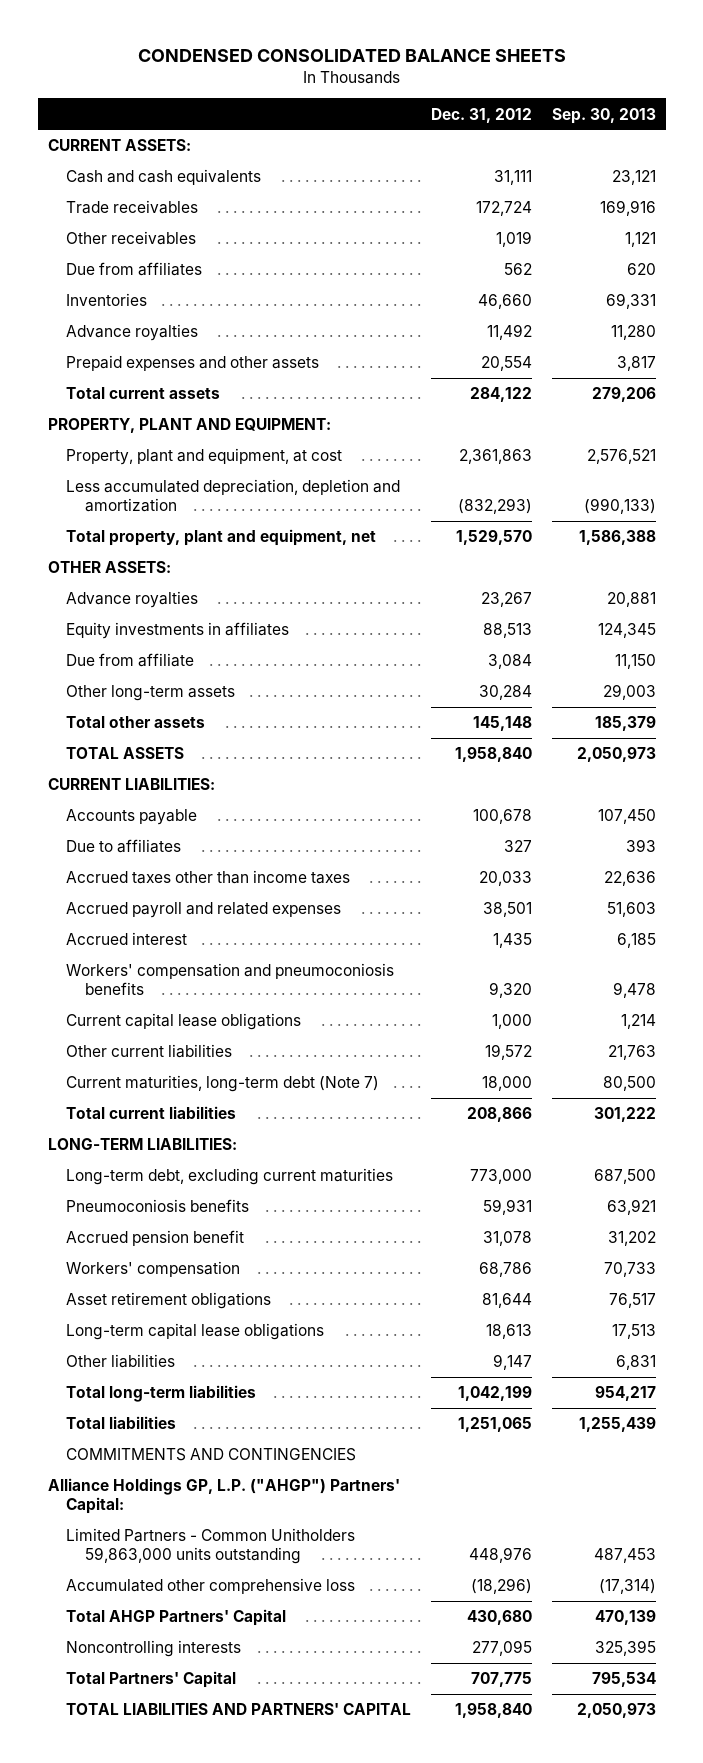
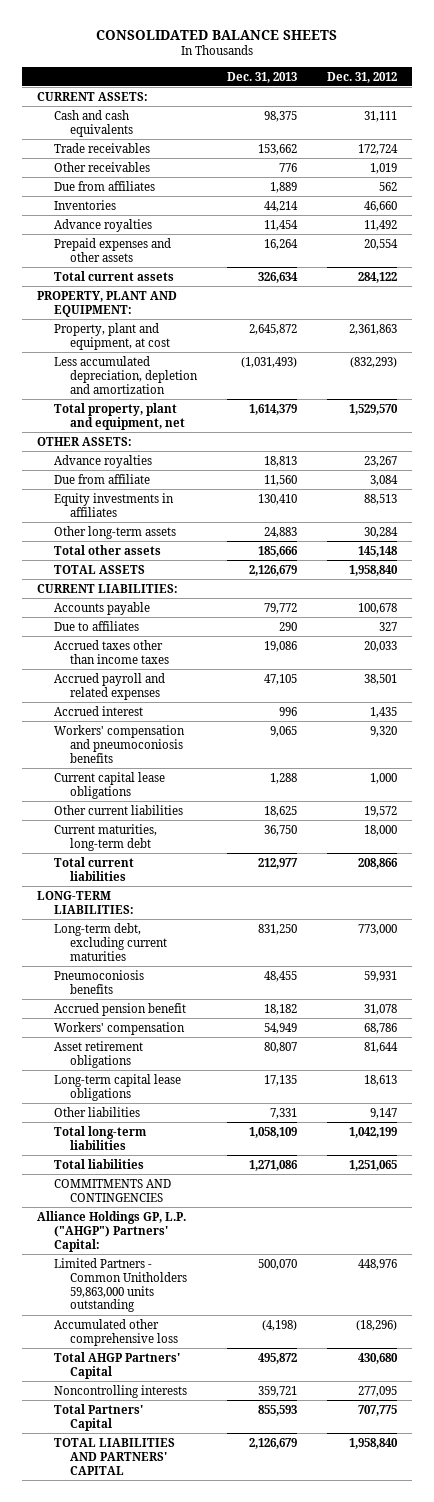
[137,48,566,62] CONDENSED CONSOLIDATED BALANCE SHEETS -> [96,29,338,40] CONSOLIDATED BALANCE SHEETS
[551,107,656,124] Sep. 30, 2013 -> none
none -> [227,71,298,83] Dec. 31, 2013
[66,622,290,640] Equity investments in affiliates -> [53,492,174,517] Equity investments in affiliates
[66,1075,380,1093] Current maturities, long-term debt (Note 7) -> [53,823,157,851] Current maturities, long-term debt

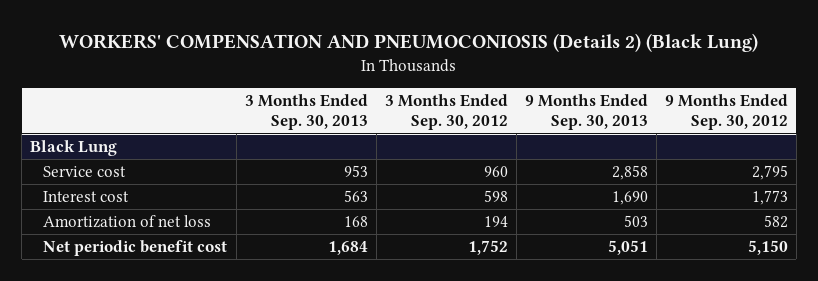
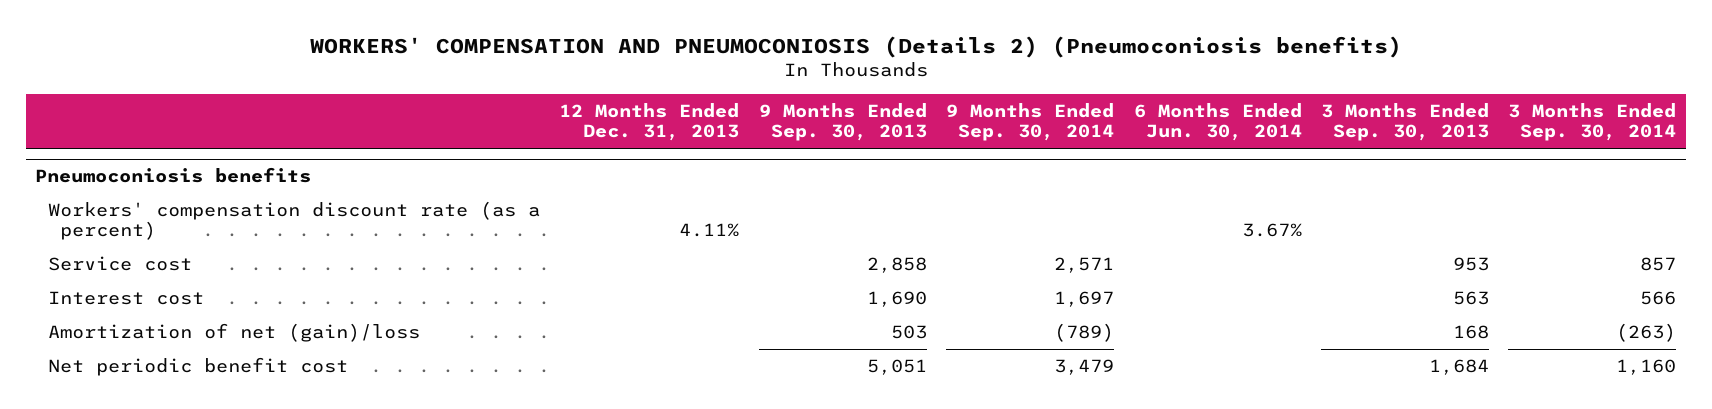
[59,33,759,53] WORKERS' COMPENSATION AND PNEUMOCONIOSIS (Details 2) (Black Lung) -> [309,35,1402,58] WORKERS' COMPENSATION AND PNEUMOCONIOSIS (Details 2) (Pneumoconiosis benefits)
[384,94,508,130] 3 Months Ended Sep. 30, 2012 -> none
[664,94,788,130] 9 Months Ended Sep. 30, 2012 -> none
none -> [559,103,740,142] 12 Months Ended Dec. 31, 2013
none -> [946,103,1115,142] 9 Months Ended Sep. 30, 2014
none -> [1133,103,1302,142] 6 Months Ended Jun. 30, 2014
none -> [1508,103,1677,142] 3 Months Ended Sep. 30, 2014
[30,140,118,157] Black Lung -> none
none -> [35,167,312,184] Pneumoconiosis benefits
none -> [47,201,540,241] Workers' compensation discount rate (as a percent)
[43,215,212,229] Amortization of net loss -> [47,323,420,343] Amortization of net (gain)/loss

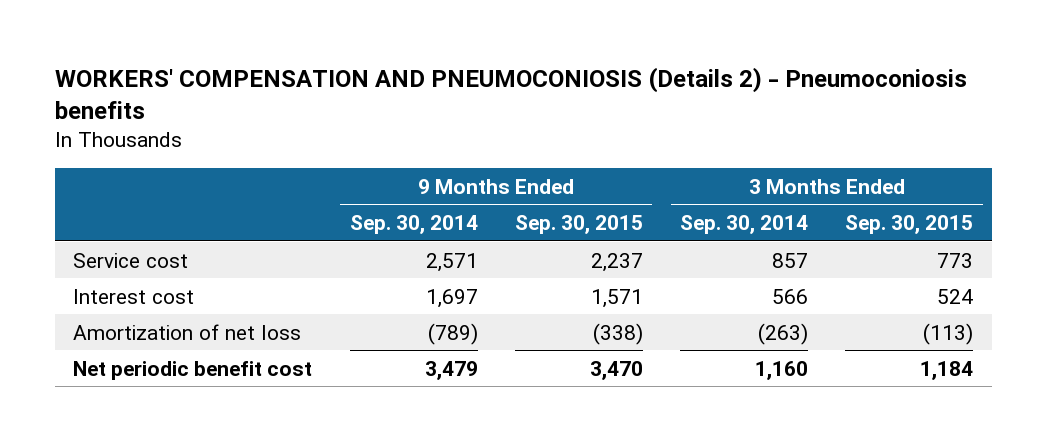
[309,35,1402,58] WORKERS' COMPENSATION AND PNEUMOCONIOSIS (Details 2) (Pneumoconiosis benefits) -> [54,66,967,120] WORKERS' COMPENSATION AND PNEUMOCONIOSIS (Details 2) - Pneumoconiosis benefits
[559,103,740,142] 12 Months Ended Dec. 31, 2013 -> none
[758,103,927,142] 9 Months Ended Sep. 30, 2013 -> none
[1133,103,1302,142] 6 Months Ended Jun. 30, 2014 -> none
[1320,103,1489,142] 3 Months Ended Sep. 30, 2013 -> none
none -> [514,215,643,235] Sep. 30, 2015
none -> [845,215,974,235] Sep. 30, 2015
[35,167,312,184] Pneumoconiosis benefits -> none
[47,201,540,241] Workers' compensation discount rate (as a percent) -> none
[47,323,420,343] Amortization of net (gain)/loss -> [73,323,302,340] Amortization of net loss

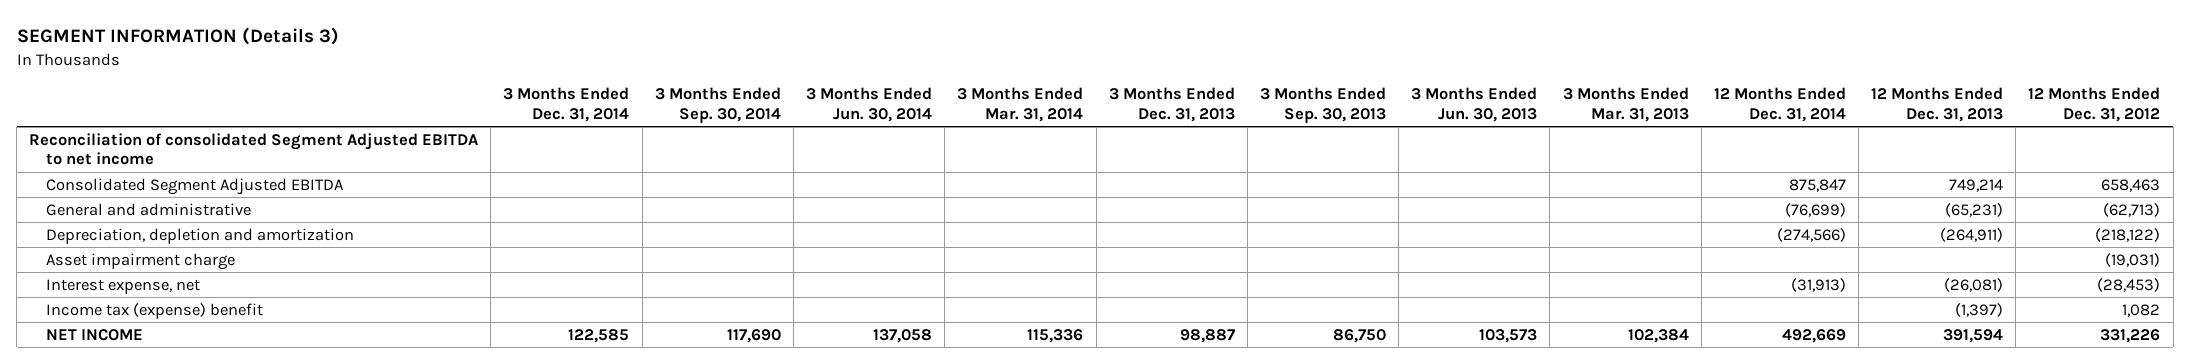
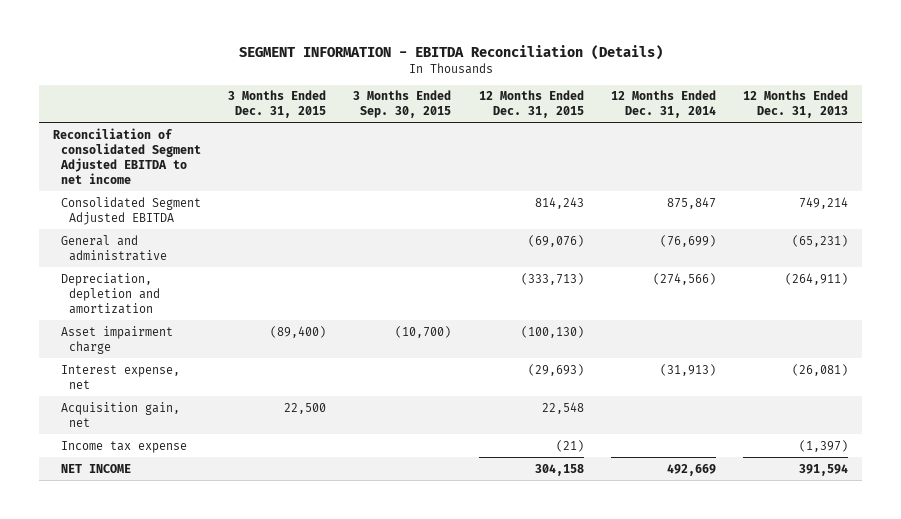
[16,27,339,46] SEGMENT INFORMATION (Details 3) -> [238,45,663,61] SEGMENT INFORMATION - EBITDA Reconciliation (Details)
[503,87,630,122] 3 Months Ended Dec. 31, 2014 -> none
[654,87,781,123] 3 Months Ended Sep. 30, 2014 -> none
[806,87,933,122] 3 Months Ended Jun. 30, 2014 -> none
[957,87,1084,122] 3 Months Ended Mar. 31, 2014 -> none
[1108,87,1235,122] 3 Months Ended Dec. 31, 2013 -> none
[1259,87,1386,123] 3 Months Ended Sep. 30, 2013 -> none
[1411,87,1538,122] 3 Months Ended Jun. 30, 2013 -> none
[1562,87,1689,122] 3 Months Ended Mar. 31, 2013 -> none
[2028,87,2161,122] 12 Months Ended Dec. 31, 2012 -> none
none -> [228,90,327,119] 3 Months Ended Dec. 31, 2015
none -> [353,90,452,119] 3 Months Ended Sep. 30, 2015
none -> [478,90,584,119] 12 Months Ended Dec. 31, 2015
none -> [60,401,180,427] Acquisition gain, net
[45,302,263,319] Income tax (expense) benefit -> [60,440,187,453] Income tax expense

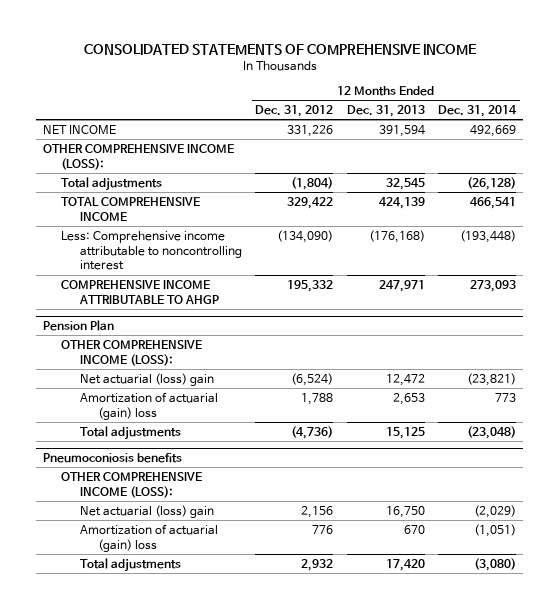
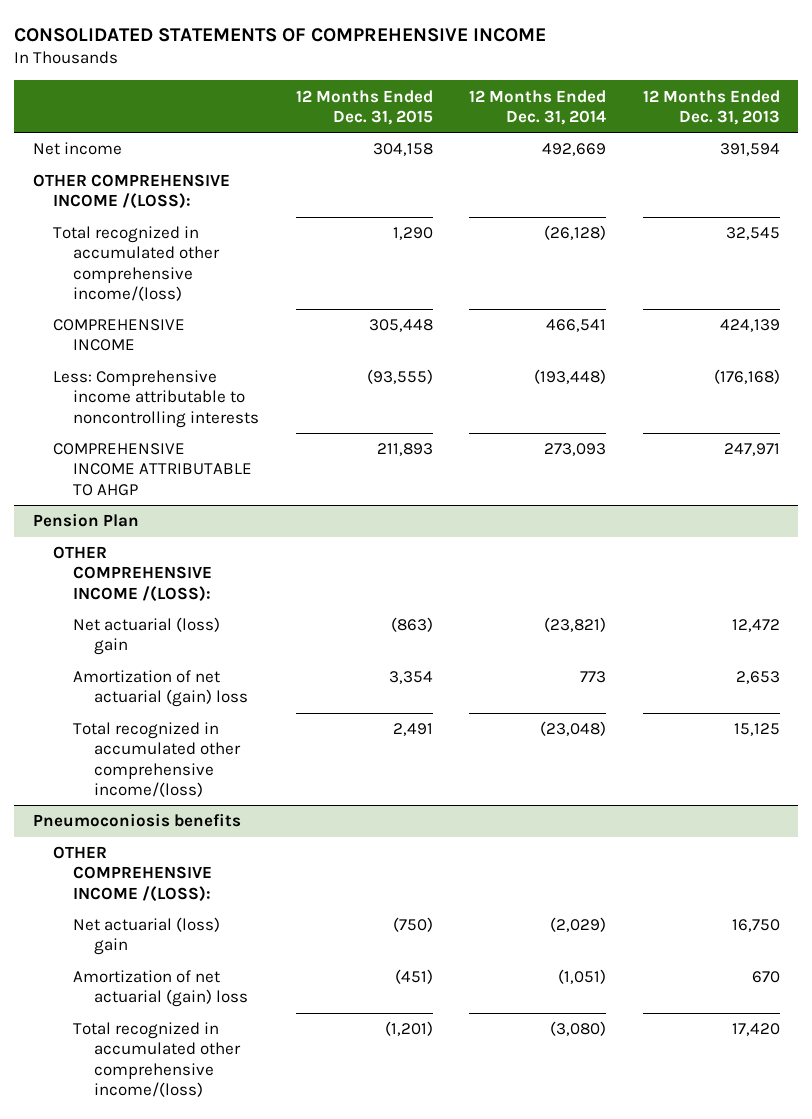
[255,105,334,118] Dec. 31, 2012 -> none
none -> [295,89,433,125] 12 Months Ended Dec. 31, 2015
[42,124,116,134] NET INCOME -> [32,142,122,156] Net income
[42,143,234,170] OTHER COMPREHENSIVE INCOME (LOSS): -> [32,174,230,210] OTHER COMPREHENSIVE INCOME /(LOSS):
[61,176,163,191] Total adjustments -> [52,226,221,301] Total recognized in accumulated other comprehensive income/(loss)
[61,196,201,221] TOTAL COMPREHENSIVE INCOME -> [52,319,185,352] COMPREHENSIVE INCOME
[61,230,242,271] Less: Comprehensive income attributable to noncontrolling interest -> [52,370,260,428] Less: Comprehensive income attributable to noncontrolling interests
[61,339,203,366] OTHER COMPREHENSIVE INCOME (LOSS): -> [52,546,213,602] OTHER COMPREHENSIVE INCOME /(LOSS):
[79,391,218,420] Amortization of actuarial (gain) loss -> [73,670,248,708] Amortization of net actuarial (gain) loss
[79,425,181,440] Total adjustments -> [73,722,241,797] Total recognized in accumulated other comprehensive income/(loss)
[61,471,203,498] OTHER COMPREHENSIVE INCOME (LOSS): -> [52,846,213,902] OTHER COMPREHENSIVE INCOME /(LOSS):
[79,523,218,552] Amortization of actuarial (gain) loss -> [73,970,248,1008] Amortization of net actuarial (gain) loss
[79,557,181,572] Total adjustments -> [73,1022,241,1097] Total recognized in accumulated other comprehensive income/(loss)

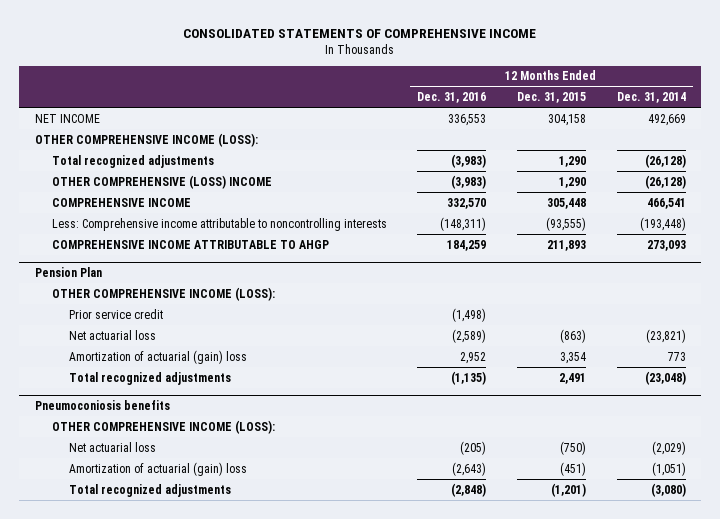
[642,89,780,125] 12 Months Ended Dec. 31, 2013 -> none
none -> [417,92,487,104] Dec. 31, 2016
[32,142,122,156] Net income -> [34,113,100,123] NET INCOME
[32,174,230,210] OTHER COMPREHENSIVE INCOME /(LOSS): -> [34,132,258,147] OTHER COMPREHENSIVE INCOME (LOSS):
[52,226,221,301] Total recognized in accumulated other comprehensive income/(loss) -> [51,154,214,168] Total recognized adjustments
none -> [51,174,272,189] OTHER COMPREHENSIVE (LOSS) INCOME
[52,546,213,602] OTHER COMPREHENSIVE INCOME /(LOSS): -> [51,286,275,301] OTHER COMPREHENSIVE INCOME (LOSS):
none -> [68,308,163,319] Prior service credit
[73,617,221,656] Net actuarial (loss) gain -> [68,329,156,340] Net actuarial loss
[73,670,248,708] Amortization of net actuarial (gain) loss -> [68,349,247,364] Amortization of actuarial (gain) loss
[73,722,241,797] Total recognized in accumulated other comprehensive income/(loss) -> [68,371,231,385] Total recognized adjustments
[52,846,213,902] OTHER COMPREHENSIVE INCOME /(LOSS): -> [51,419,275,434] OTHER COMPREHENSIVE INCOME (LOSS):
[73,917,221,956] Net actuarial (loss) gain -> [68,441,156,452] Net actuarial loss
[73,970,248,1008] Amortization of net actuarial (gain) loss -> [68,461,247,476] Amortization of actuarial (gain) loss
[73,1022,241,1097] Total recognized in accumulated other comprehensive income/(loss) -> [68,483,231,497] Total recognized adjustments

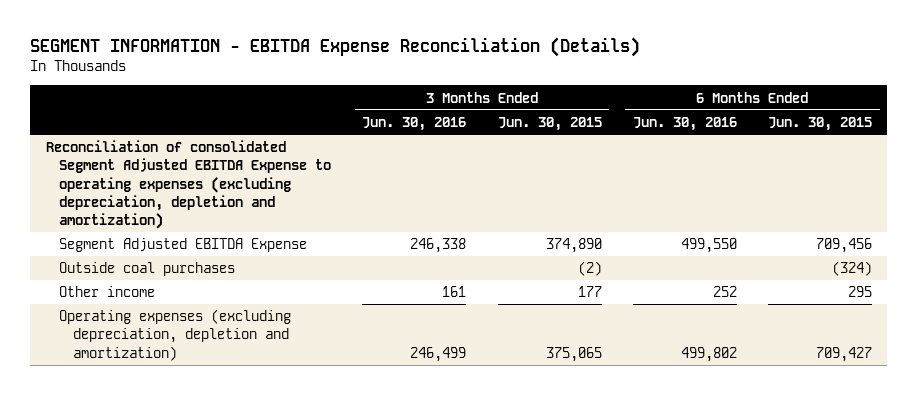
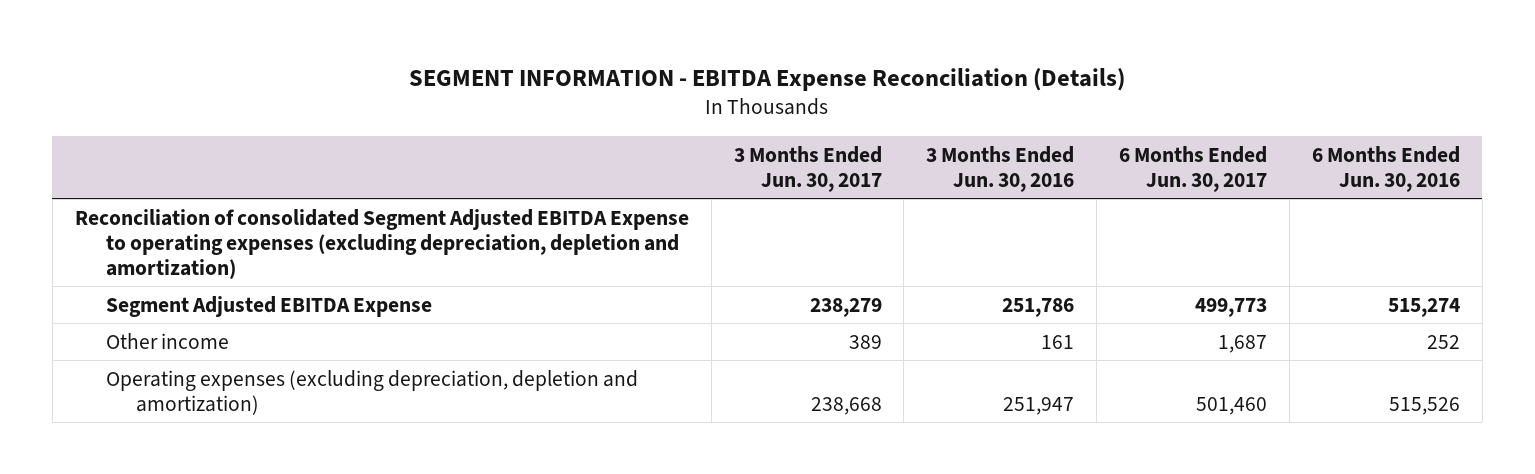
[497,117,602,132] Jun. 30, 2015 -> none
[767,117,872,132] Jun. 30, 2015 -> none
none -> [733,145,882,192] 3 Months Ended Jun. 30, 2017
none -> [1119,145,1268,192] 6 Months Ended Jun. 30, 2017
[59,262,236,277] Outside coal purchases -> none
[410,238,467,254] 246,338 -> [1002,297,1075,317] 251,786
[680,238,737,254] 499,550 -> [1388,297,1461,317] 515,274
[410,346,467,362] 246,499 -> [1003,396,1075,415] 251,947
[680,346,737,362] 499,802 -> [1389,396,1461,415] 515,526

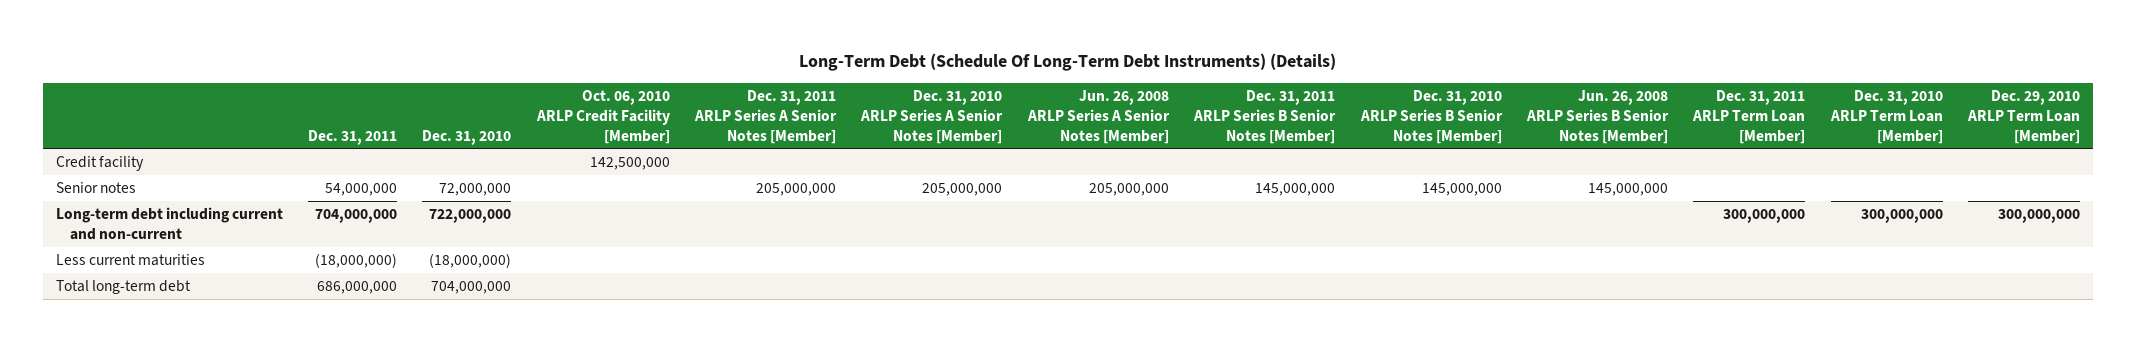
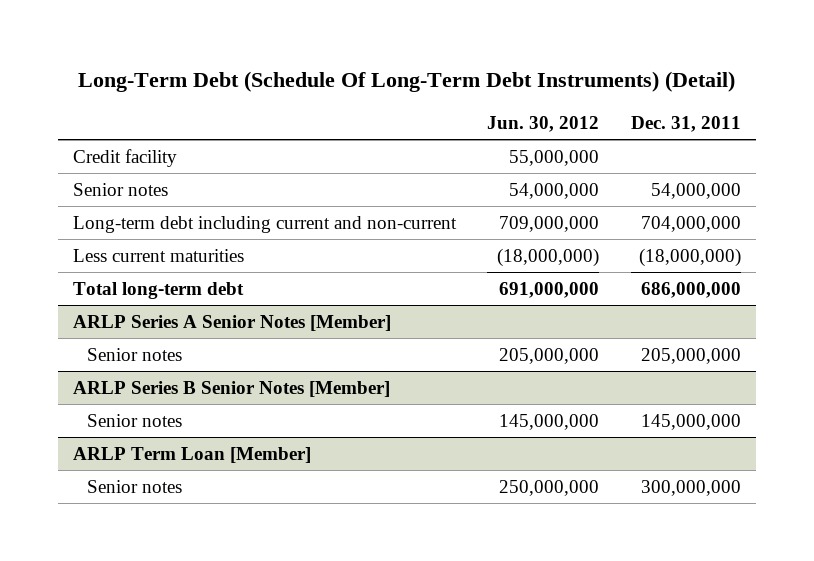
[798,53,1336,72] Long-Term Debt (Schedule Of Long-Term Debt Instruments) (Details) -> [77,70,735,92] Long-Term Debt (Schedule Of Long-Term Debt Instruments) (Detail)
[422,129,512,145] Dec. 31, 2010 -> none
[535,90,670,144] Oct. 06, 2010 ARLP Credit Facility [Member] -> none
[694,90,838,144] Dec. 31, 2011 ARLP Series A Senior Notes [Member] -> none
[860,90,1004,144] Dec. 31, 2010 ARLP Series A Senior Notes [Member] -> none
[1026,90,1170,144] Jun. 26, 2008 ARLP Series A Senior Notes [Member] -> none
[1193,90,1337,144] Dec. 31, 2011 ARLP Series B Senior Notes [Member] -> none
[1359,90,1503,144] Dec. 31, 2010 ARLP Series B Senior Notes [Member] -> none
[1525,90,1669,144] Jun. 26, 2008 ARLP Series B Senior Notes [Member] -> none
[1692,90,1806,144] Dec. 31, 2011 ARLP Term Loan [Member] -> none
[1829,90,1943,144] Dec. 31, 2010 ARLP Term Loan [Member] -> none
[1967,90,2081,144] Dec. 29, 2010 ARLP Term Loan [Member] -> none
none -> [487,115,600,132] Jun. 30, 2012
none -> [73,314,392,331] ARLP Series A Senior Notes [Member]
none -> [87,347,183,361] Senior notes
none -> [73,380,391,397] ARLP Series B Senior Notes [Member]
none -> [87,413,183,427] Senior notes
none -> [73,446,312,463] ARLP Term Loan [Member]
none -> [87,479,183,493] Senior notes

